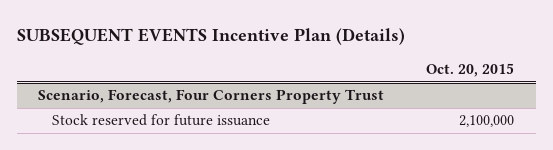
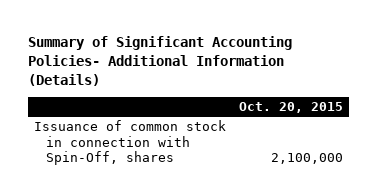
[17,28,406,46] SUBSEQUENT EVENTS Incentive Plan (Details) -> [27,35,292,86] Summary of Significant Accounting Policies- Additional Information (Details)
[38,89,385,105] Scenario, Forecast, Four Corners Property Trust -> none
[52,114,271,127] Stock reserved for future issuance -> [33,120,226,166] Issuance of common stock in connection with Spin-Off, shares

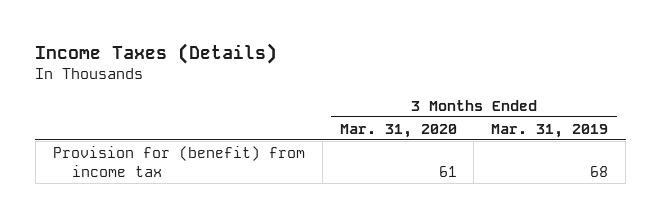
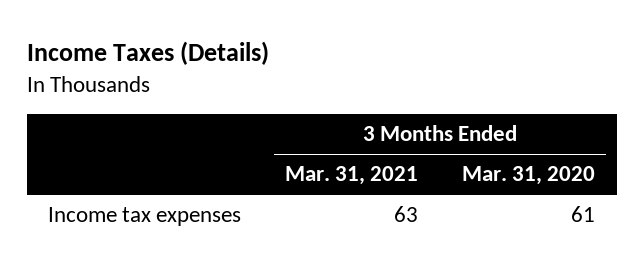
[491,123,609,138] Mar. 31, 2019 -> none
none -> [285,166,419,186] Mar. 31, 2021
[52,145,305,177] Provision for (benefit) from income tax -> [48,207,242,227] Income tax expenses

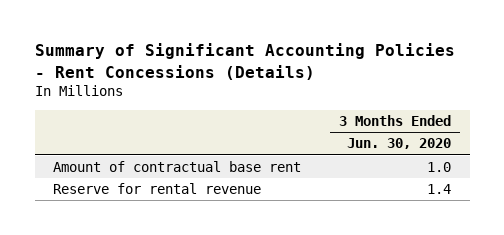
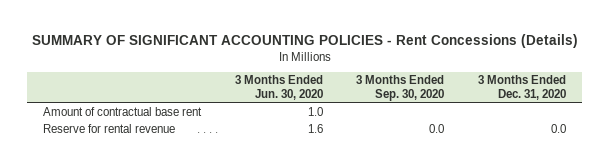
[34,43,455,80] Summary of Significant Accounting Policies - Rent Concessions (Details) -> [31,33,578,48] SUMMARY OF SIGNIFICANT ACCOUNTING POLICIES - Rent Concessions (Details)
none -> [356,75,445,102] 3 Months Ended Sep. 30, 2020
none -> [477,75,566,101] 3 Months Ended Dec. 31, 2020
[427,184,452,195] 1.4 -> [307,124,323,134] 1.6

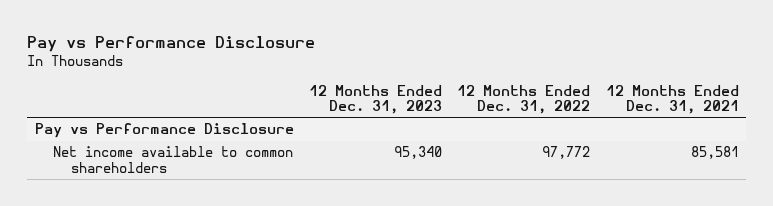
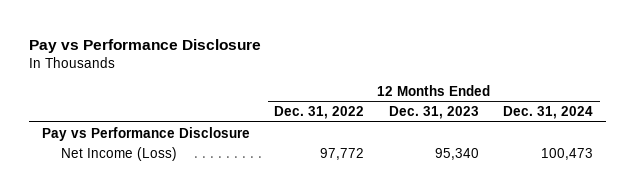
[605,84,739,114] 12 Months Ended Dec. 31, 2021 -> none
none -> [503,106,594,120] Dec. 31, 2024
[52,146,293,173] Net income available to common shareholders -> [60,146,177,161] Net Income (Loss)

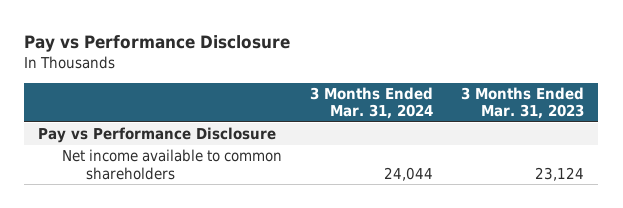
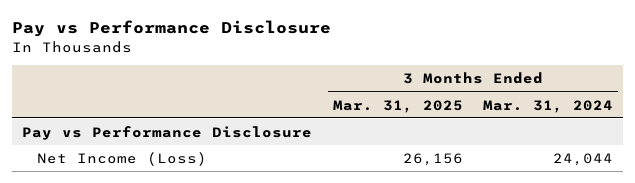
[461,87,585,120] 3 Months Ended Mar. 31, 2023 -> none
none -> [332,99,463,113] Mar. 31, 2025
[62,149,283,180] Net income available to common shareholders -> [36,151,207,166] Net Income (Loss)

